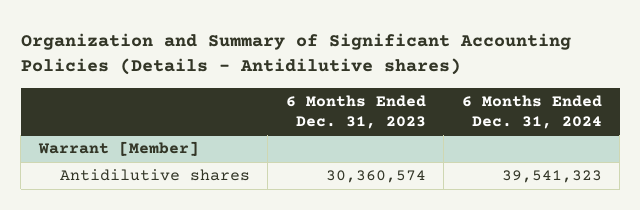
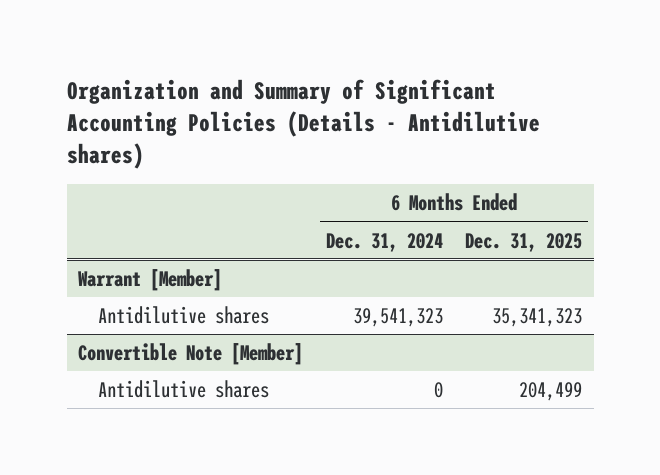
[285,94,426,129] 6 Months Ended Dec. 31, 2023 -> none
none -> [465,232,583,252] Dec. 31, 2025
none -> [78,342,304,365] Convertible Note [Member]
none -> [97,379,269,398] Antidilutive shares

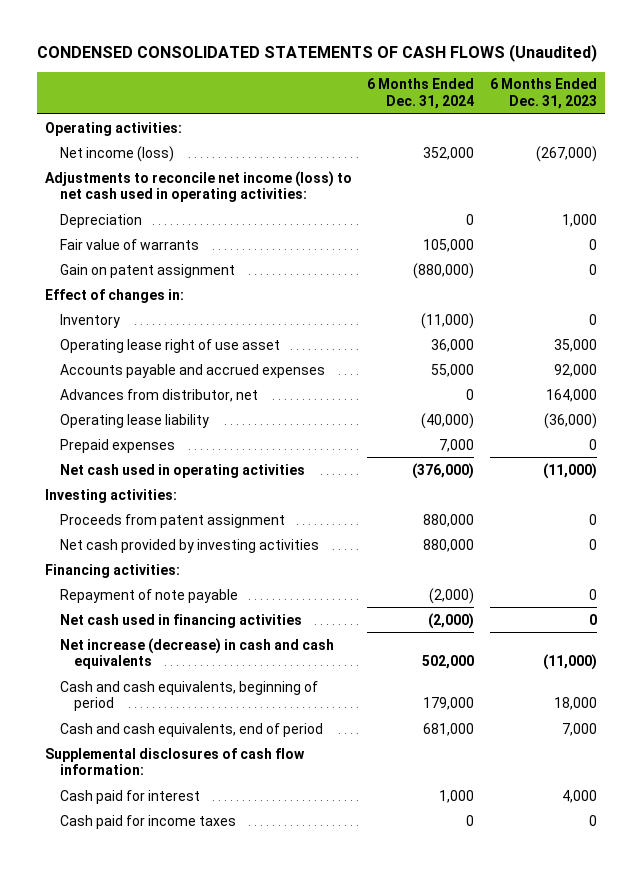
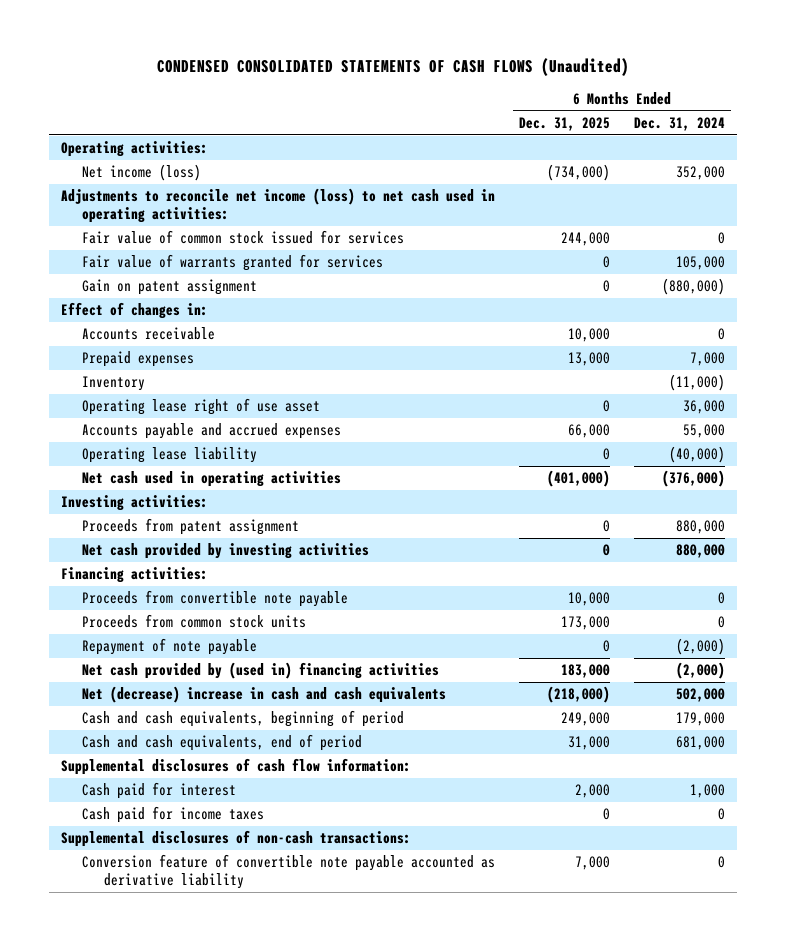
[490,78,598,109] 6 Months Ended Dec. 31, 2023 -> none
none -> [519,116,611,131] Dec. 31, 2025
[59,213,142,228] Depreciation -> none
none -> [82,230,405,245] Fair value of common stock issued for services
[59,238,199,250] Fair value of warrants -> [82,254,384,272] Fair value of warrants granted for services
none -> [82,327,216,341] Accounts receivable
[59,438,175,453] Prepaid expenses -> [82,351,195,368] Prepaid expenses
[59,388,258,402] Advances from distributor, net -> none
none -> [82,590,349,608] Proceeds from convertible note payable
none -> [82,614,307,629] Proceeds from common stock units
[59,613,302,628] Net cash used in financing activities -> [82,662,440,680] Net cash provided by (used in) financing activities
[59,637,334,670] Net increase (decrease) in cash and cash equivalents -> [82,686,447,704] Net (decrease) increase in cash and cash equivalents
none -> [60,830,411,848] Supplemental disclosures of non-cash transactions:
none -> [82,854,496,889] Conversion feature of convertible note payable accounted as derivative liability

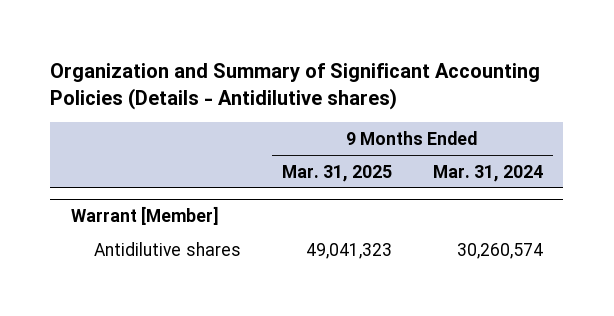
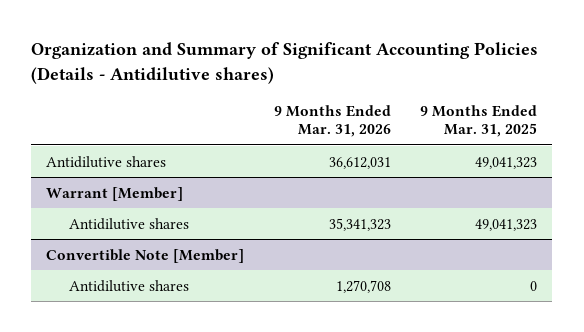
[432,164,543,182] Mar. 31, 2024 -> none
none -> [273,104,391,138] 9 Months Ended Mar. 31, 2026
none -> [46,155,167,168] Antidilutive shares
none -> [46,248,245,263] Convertible Note [Member]
none -> [69,279,190,292] Antidilutive shares

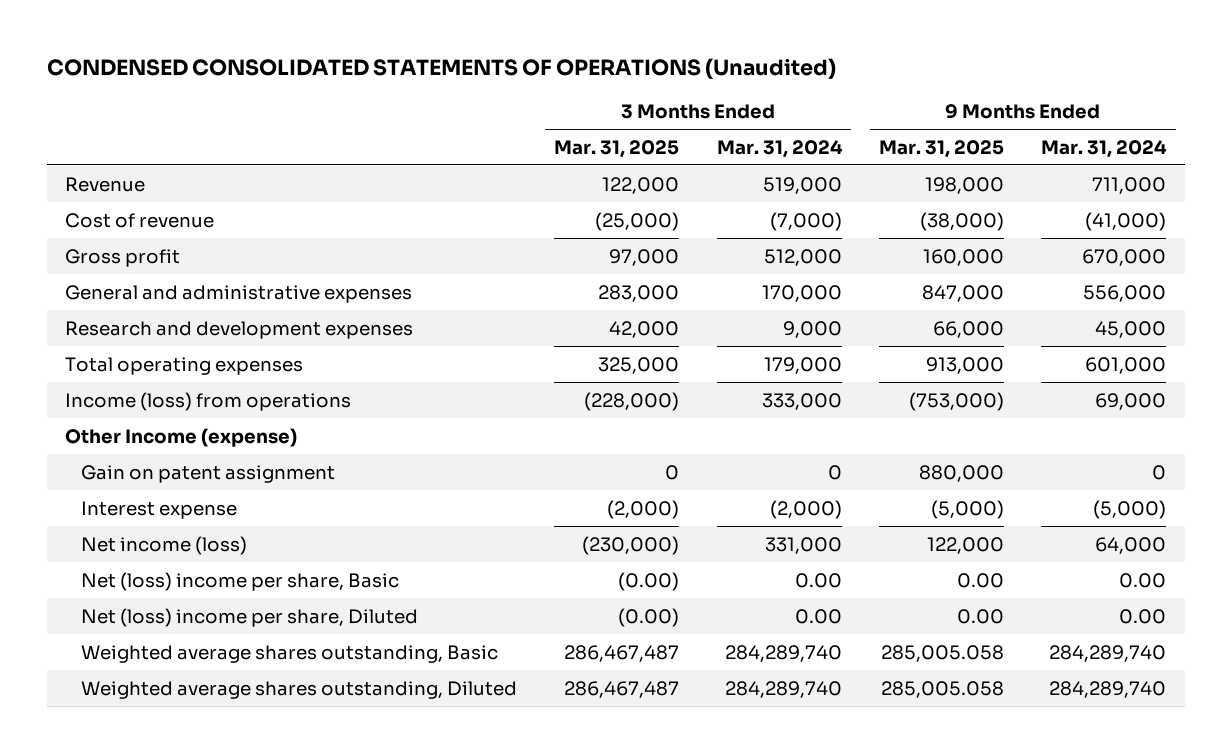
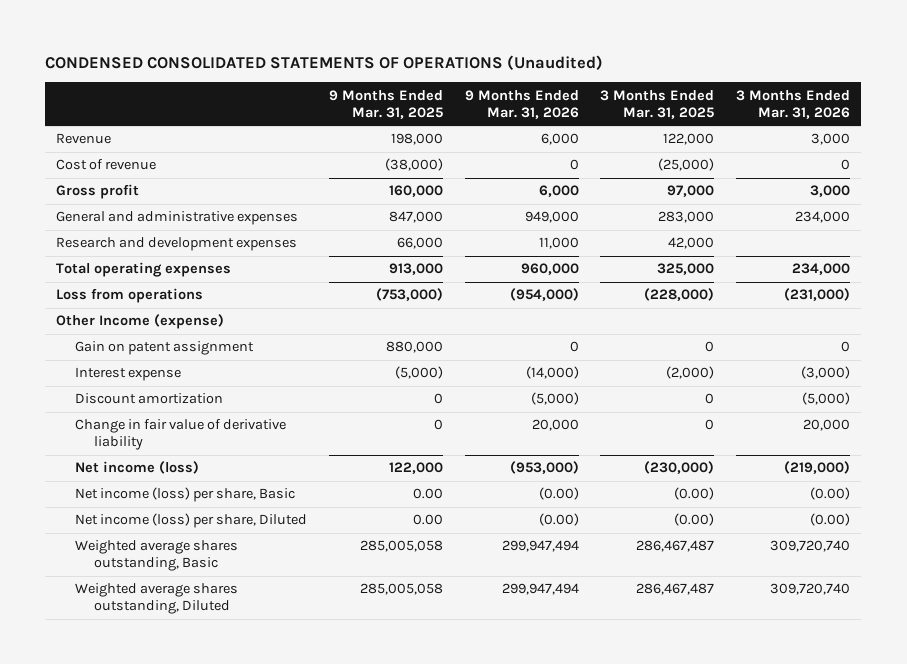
[716,139,843,158] Mar. 31, 2024 -> none
[1041,139,1168,158] Mar. 31, 2024 -> none
none -> [464,89,579,119] 9 Months Ended Mar. 31, 2026
none -> [736,89,851,119] 3 Months Ended Mar. 31, 2026
[65,391,352,411] Income (loss) from operations -> [56,288,204,304] Loss from operations
none -> [74,393,223,405] Discount amortization
none -> [74,419,286,451] Change in fair value of derivative liability
[81,571,400,591] Net (loss) income per share, Basic -> [74,487,295,503] Net income (loss) per share, Basic
[81,607,419,627] Net (loss) income per share, Diluted -> [74,513,307,529] Net income (loss) per share, Diluted
[881,644,1005,662] 285,005.058 -> [359,540,443,553] 285,005,058
[881,680,1005,698] 285,005.058 -> [359,583,443,596] 285,005,058

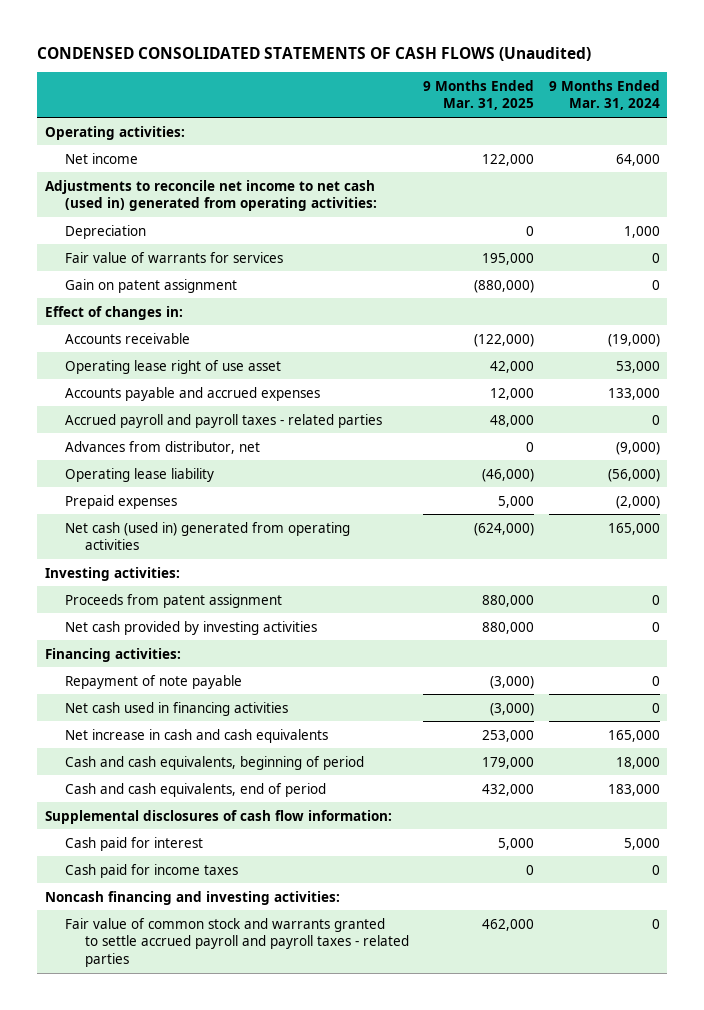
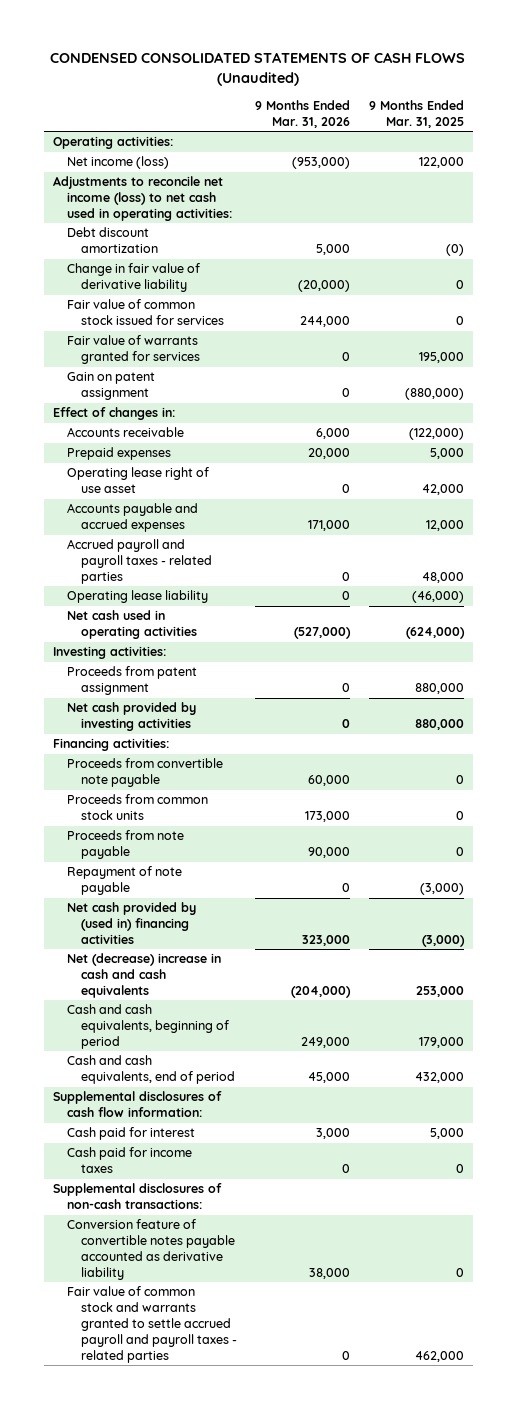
[548,79,660,111] 9 Months Ended Mar. 31, 2024 -> none
none -> [255,99,351,128] 9 Months Ended Mar. 31, 2026
[64,224,146,239] Depreciation -> none
[64,152,138,164] Net income -> [67,156,170,170] Net income (loss)
[44,179,377,212] Adjustments to reconcile net income to net cash (used in) generated from operating activities: -> [52,176,233,221] Adjustments to reconcile net income (loss) to net cash used in operating activities:
none -> [67,227,159,254] Debt discount amortization
none -> [67,263,201,293] Change in fair value of derivative liability
[64,251,283,263] Fair value of warrants for services -> [67,299,225,326] Fair value of common stock issued for services
[482,252,535,265] 195,000 -> [455,316,464,326] 0
none -> [67,335,201,365] Fair value of warrants granted for services
[64,494,177,509] Prepaid expenses -> [67,447,172,461] Prepaid expenses
[64,440,260,454] Advances from distributor, net -> none
[64,521,350,551] Net cash (used in) generated from operating activities -> [67,610,198,640] Net cash used in operating activities
none -> [67,758,224,788] Proceeds from convertible note payable
none -> [67,794,209,821] Proceeds from common stock units
none -> [67,830,185,860] Proceeds from note payable
[64,701,288,716] Net cash used in financing activities -> [67,902,197,944] Net cash provided by (used in) financing activities
[64,728,328,743] Net increase in cash and cash equivalents -> [67,953,222,998] Net (decrease) increase in cash and cash equivalents
[44,890,340,905] Noncash financing and investing activities: -> [52,1183,222,1210] Supplemental disclosures of non-cash transactions:
none -> [67,1219,236,1280] Conversion feature of convertible notes payable accounted as derivative liability

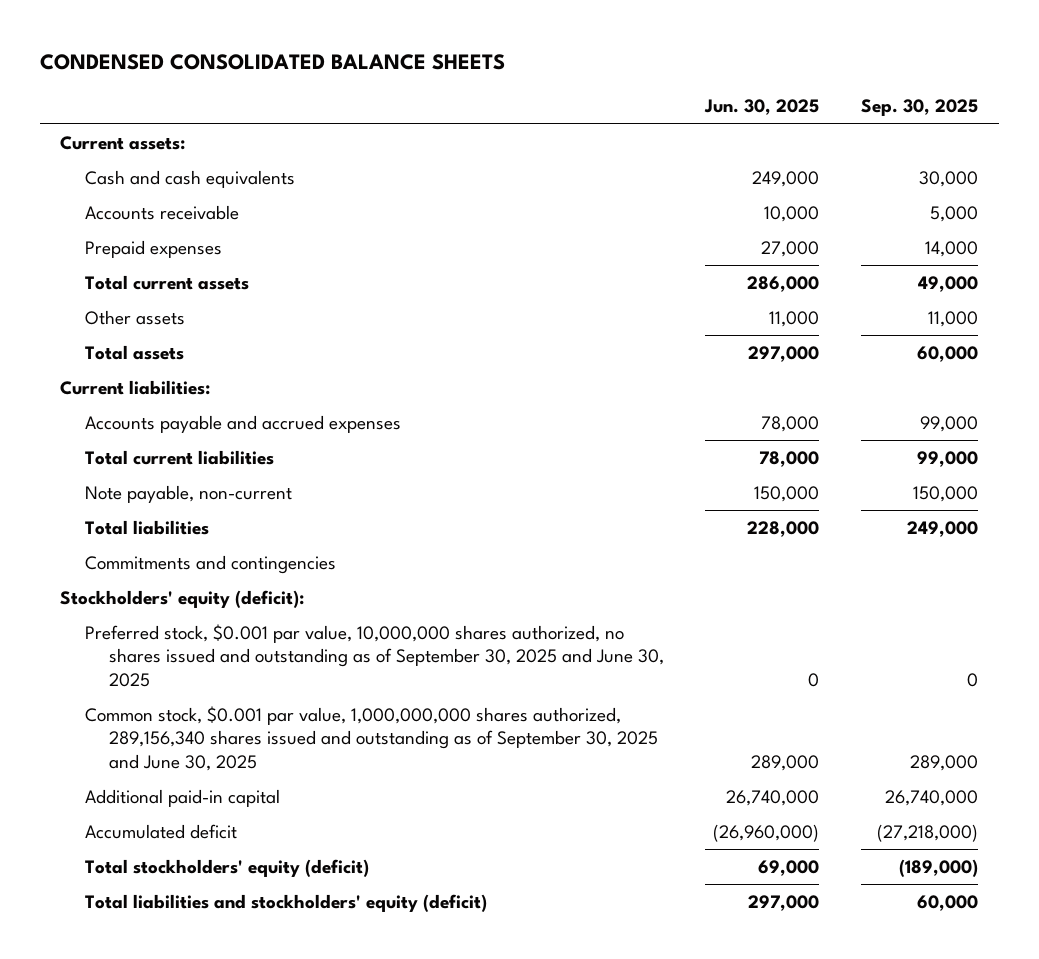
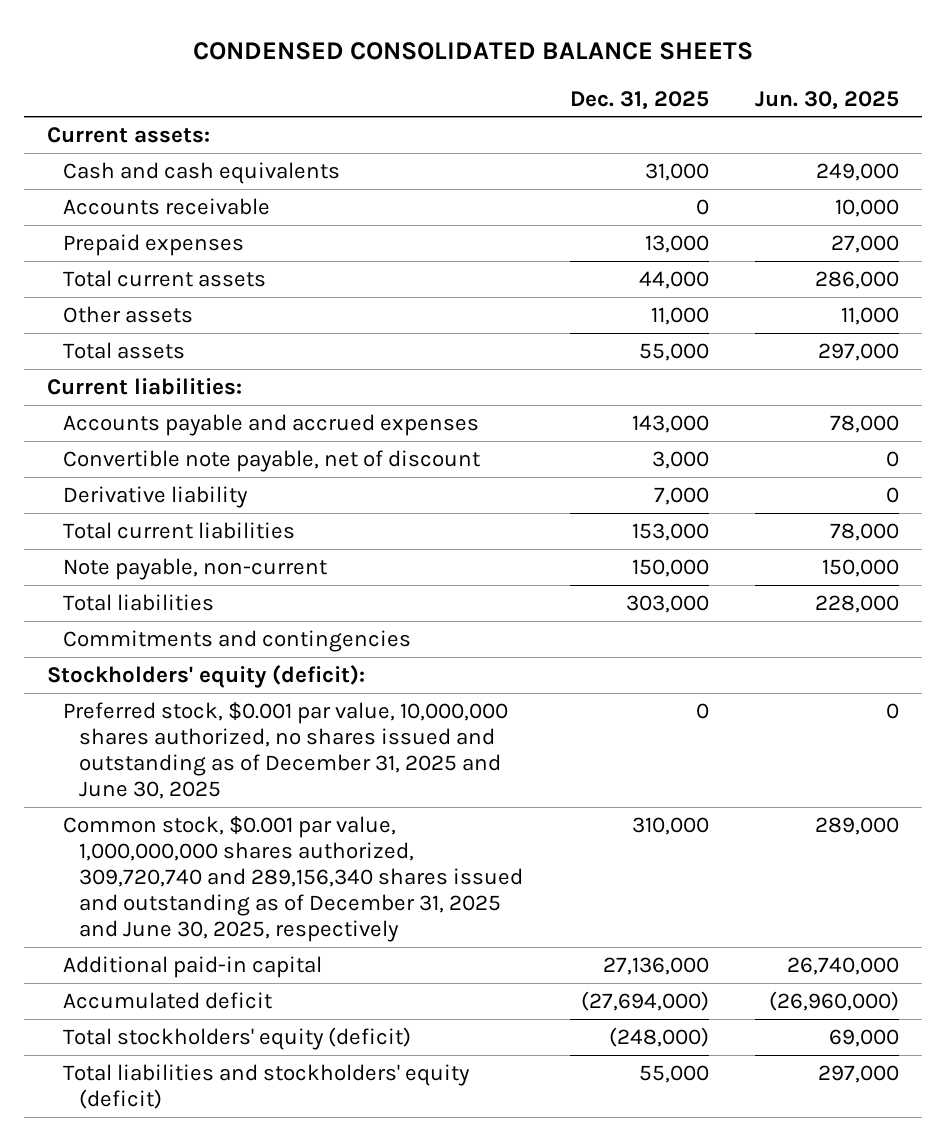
[861,99,979,117] Sep. 30, 2025 -> none
none -> [569,90,709,110] Dec. 31, 2025
none -> [63,449,481,472] Convertible note payable, net of discount
none -> [63,485,249,508] Derivative liability
[84,623,664,687] Preferred stock, $0.001 par value, 10,000,000 shares authorized, no shares issued and outstanding as of September 30, 2025 and June 30, 2025 -> [63,701,509,799] Preferred stock, $0.001 par value, 10,000,000 shares authorized, no shares issued and outstanding as of December 31, 2025 and June 30, 2025
[84,705,658,771] Common stock, $0.001 par value, 1,000,000,000 shares authorized, 289,156,340 shares issued and outstanding as of September 30, 2025 and June 30, 2025 -> [63,815,524,942] Common stock, $0.001 par value, 1,000,000,000 shares authorized, 309,720,740 and 289,156,340 shares issued and outstanding as of December 31, 2025 and June 30, 2025, respectively

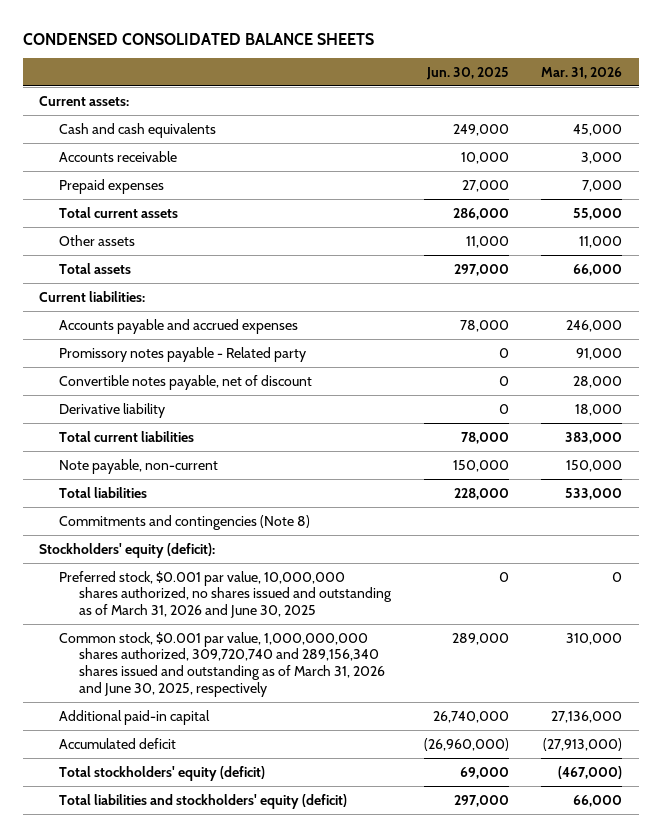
[569,90,709,110] Dec. 31, 2025 -> none
none -> [541,66,623,79] Mar. 31, 2026
none -> [59,346,307,362] Promissory notes payable - Related party
[63,449,481,472] Convertible note payable, net of discount -> [59,374,313,390] Convertible notes payable, net of discount
[63,629,412,652] Commitments and contingencies -> [59,514,311,530] Commitments and contingencies (Note 8)
[63,701,509,799] Preferred stock, $0.001 par value, 10,000,000 shares authorized, no shares issued and outstanding as of December 31, 2025 and June 30, 2025 -> [59,570,393,619] Preferred stock, $0.001 par value, 10,000,000 shares authorized, no shares issued and outstanding as of March 31, 2026 and June 30, 2025
[63,815,524,942] Common stock, $0.001 par value, 1,000,000,000 shares authorized, 309,720,740 and 289,156,340 shares issued and outstanding as of December 31, 2025 and June 30, 2025, respectively -> [59,631,386,697] Common stock, $0.001 par value, 1,000,000,000 shares authorized, 309,720,740 and 289,156,340 shares issued and outstanding as of March 31, 2026 and June 30, 2025, respectively

